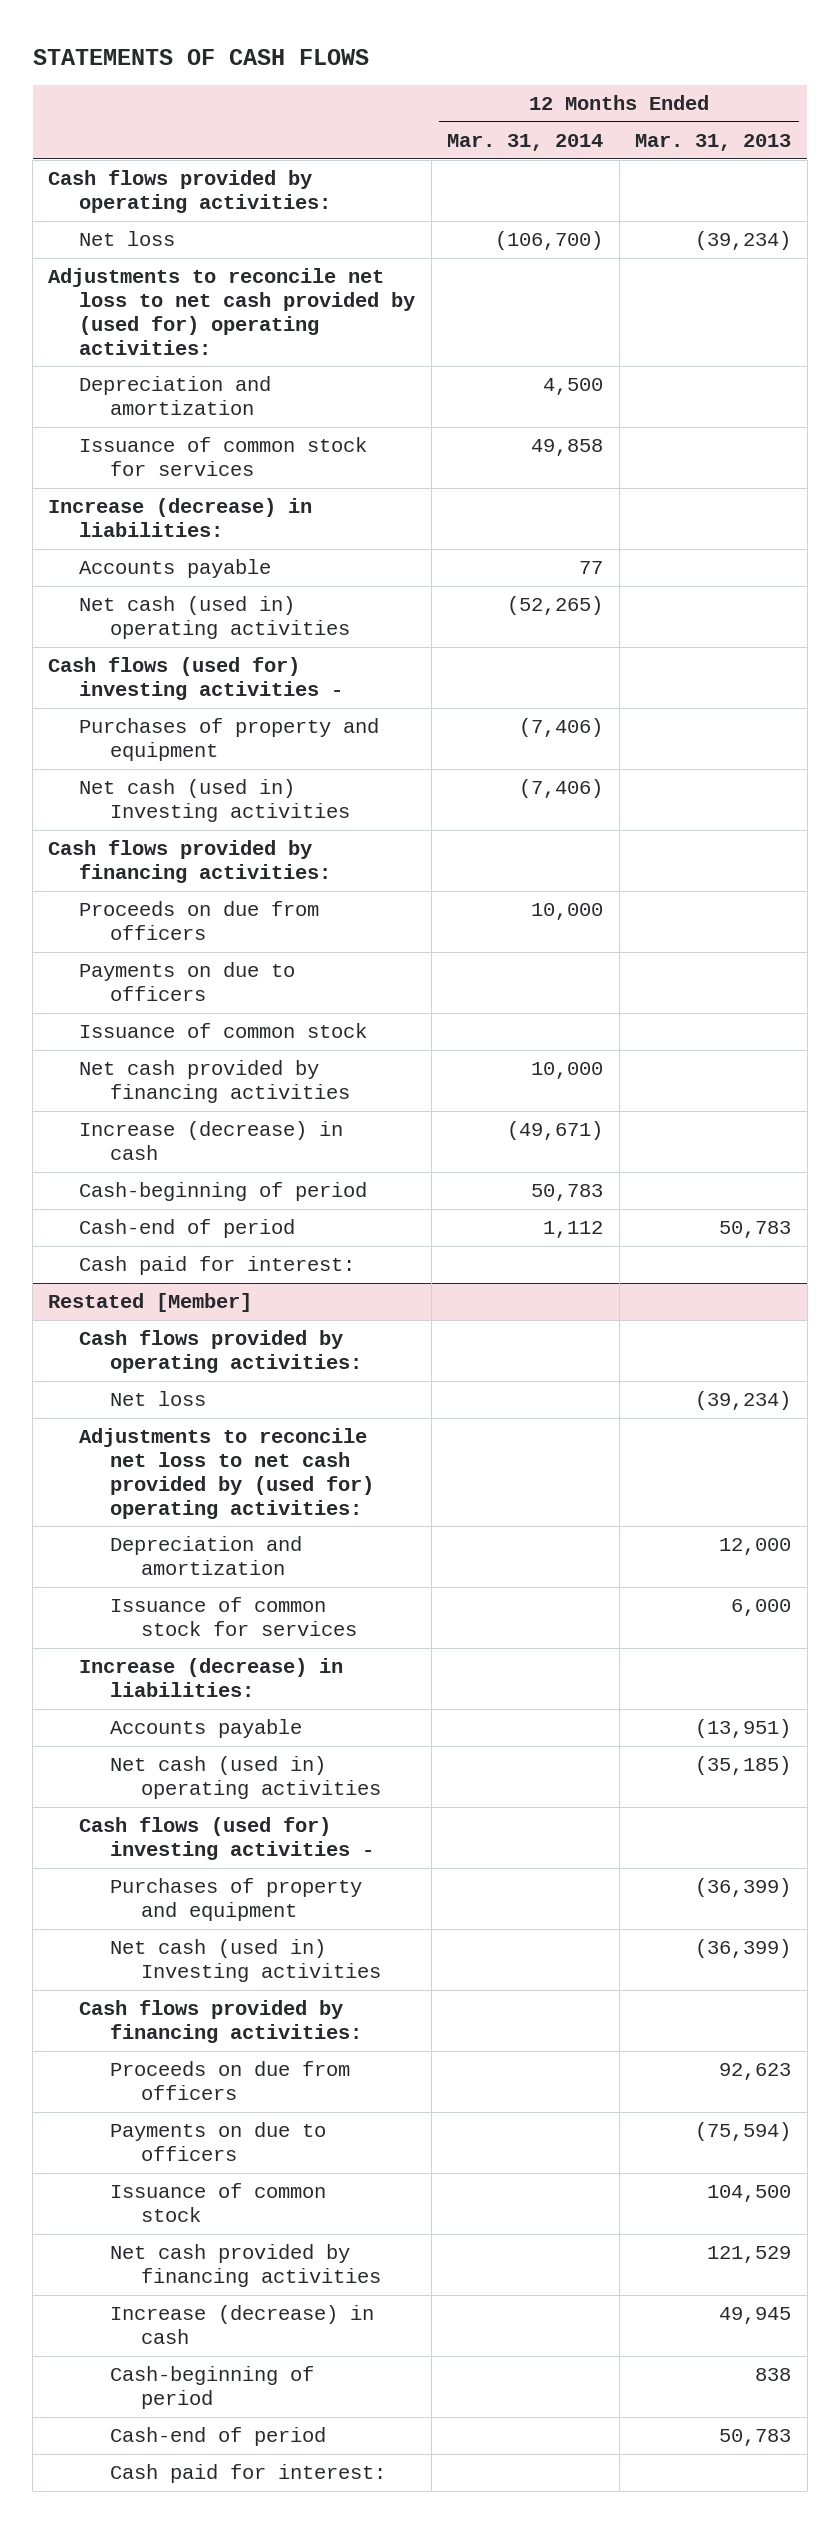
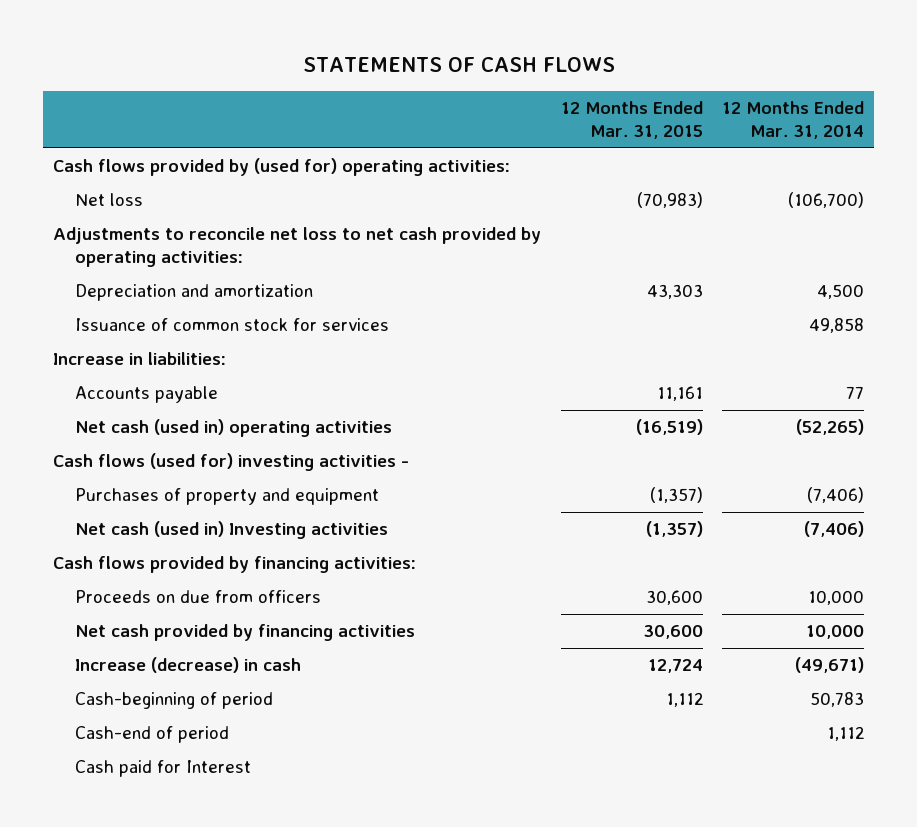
[635,133,792,151] Mar. 31, 2013 -> none
none -> [560,101,703,139] 12 Months Ended Mar. 31, 2015
[48,170,332,213] Cash flows provided by operating activities: -> [53,158,511,177] Cash flows provided by (used for) operating activities:
[48,268,416,355] Adjustments to reconcile net loss to net cash provided by (used for) operating activities: -> [53,227,542,268] Adjustments to reconcile net loss to net cash provided by operating activities:
[48,498,313,537] Increase (decrease) in liabilities: -> [53,352,227,366] Increase in liabilities:
[79,962,296,1001] Payments on due to officers -> none
[79,1023,368,1039] Issuance of common stock -> none
[48,1293,253,1313] Restated [Member] -> none
[79,1330,363,1373] Cash flows provided by operating activities: -> none
[110,1391,207,1407] Net loss -> none
[79,1428,375,1519] Adjustments to reconcile net loss to net cash provided by (used for) operating activities: -> none
[110,1536,303,1575] Depreciation and amortization -> none
[110,1597,358,1636] Issuance of common stock for services -> none
[79,1658,344,1697] Increase (decrease) in liabilities: -> none
[110,1719,303,1739] Accounts payable -> none
[110,1756,382,1799] Net cash (used in) operating activities -> none
[79,1817,375,1860] Cash flows (used for) investing activities - -> none
[110,1878,363,1921] Purchases of property and equipment -> none
[110,1939,382,1982] Net cash (used in) Investing activities -> none
[79,2000,363,2043] Cash flows provided by financing activities: -> none
[110,2061,351,2100] Proceeds on due from officers -> none
[110,2122,327,2161] Payments on due to officers -> none
[110,2183,327,2222] Issuance of common stock -> none
[110,2244,382,2287] Net cash provided by financing activities -> none
[110,2305,375,2344] Increase (decrease) in cash -> none
[110,2366,315,2409] Cash-beginning of period -> none
[110,2427,327,2447] Cash-end of period -> none
[110,2464,387,2484] Cash paid for interest: -> none
[79,1256,356,1276] Cash paid for interest: -> [74,760,251,778] Cash paid for Interest

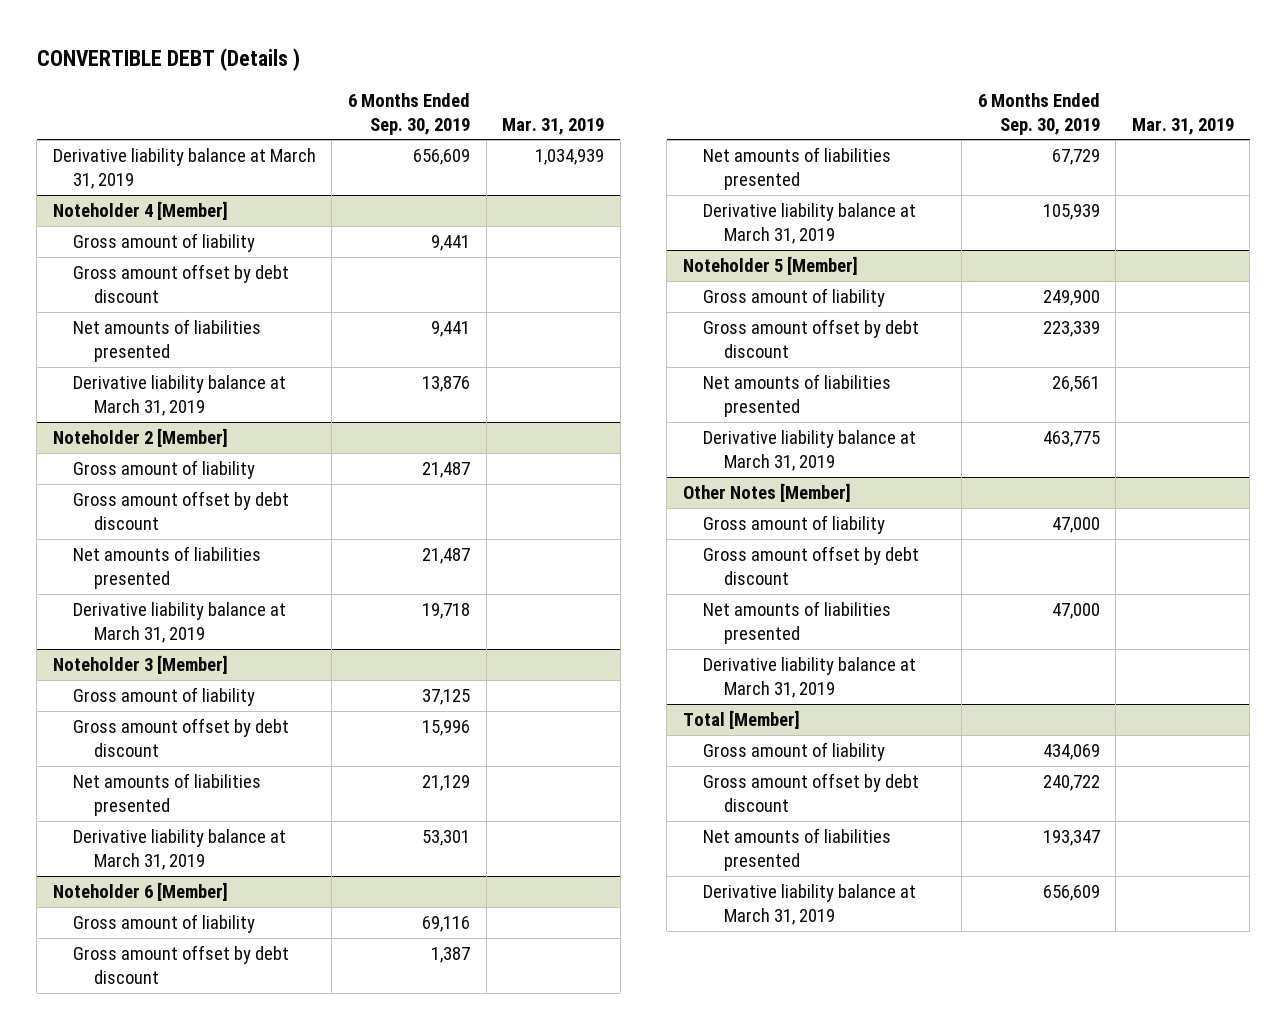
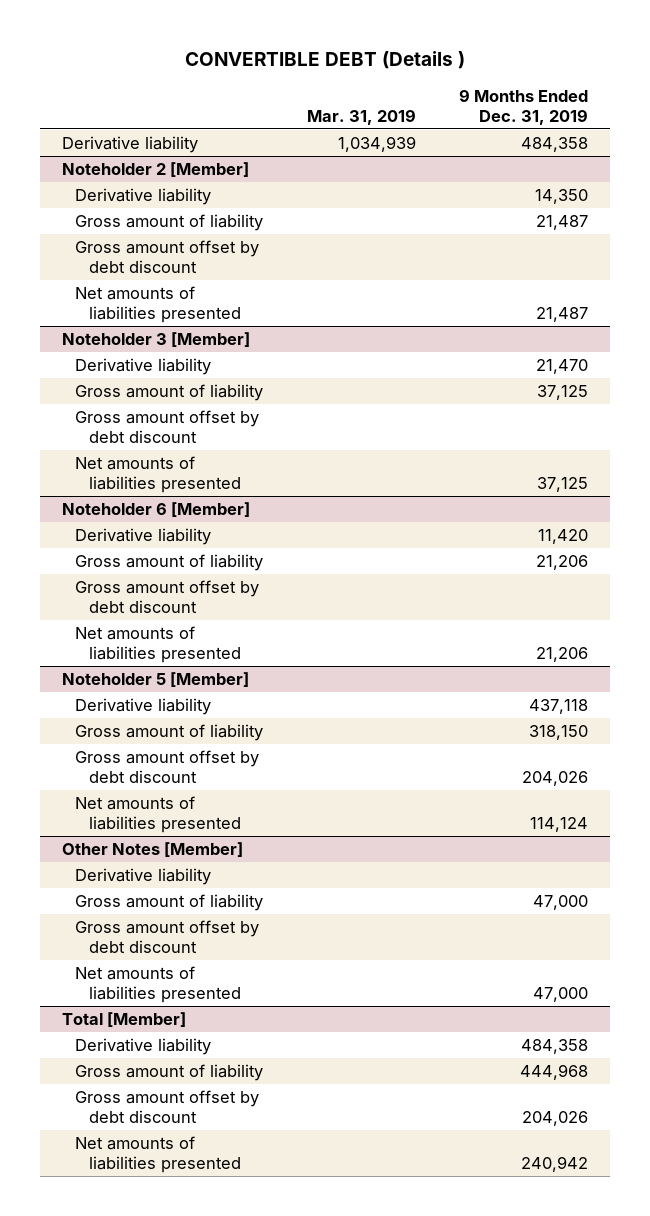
[348,92,471,135] 6 Months Ended Sep. 30, 2019 -> none
none -> [458,88,588,125] 9 Months Ended Dec. 31, 2019
[52,201,228,221] Noteholder 4 [Member] -> none
[73,233,256,253] Gross amount of liability -> none
[73,264,290,303] Gross amount offset by debt discount -> none
[73,319,262,362] Net amounts of liabilities presented -> none
[73,375,287,416] Derivative liability balance at March 31, 2019 -> none
[52,148,316,189] Derivative liability balance at March 31, 2019 -> [61,136,198,154] Derivative liability
none -> [75,188,212,206] Derivative liability
[73,602,287,643] Derivative liability balance at March 31, 2019 -> none
none -> [75,358,212,376] Derivative liability
[73,829,287,870] Derivative liability balance at March 31, 2019 -> none
none -> [75,528,212,546] Derivative liability
[703,203,917,244] Derivative liability balance at March 31, 2019 -> none
none -> [75,698,212,716] Derivative liability
[703,430,917,471] Derivative liability balance at March 31, 2019 -> none
none -> [75,868,212,886] Derivative liability
[703,657,917,698] Derivative liability balance at March 31, 2019 -> none
none -> [75,1038,212,1056] Derivative liability
[703,884,917,925] Derivative liability balance at March 31, 2019 -> none

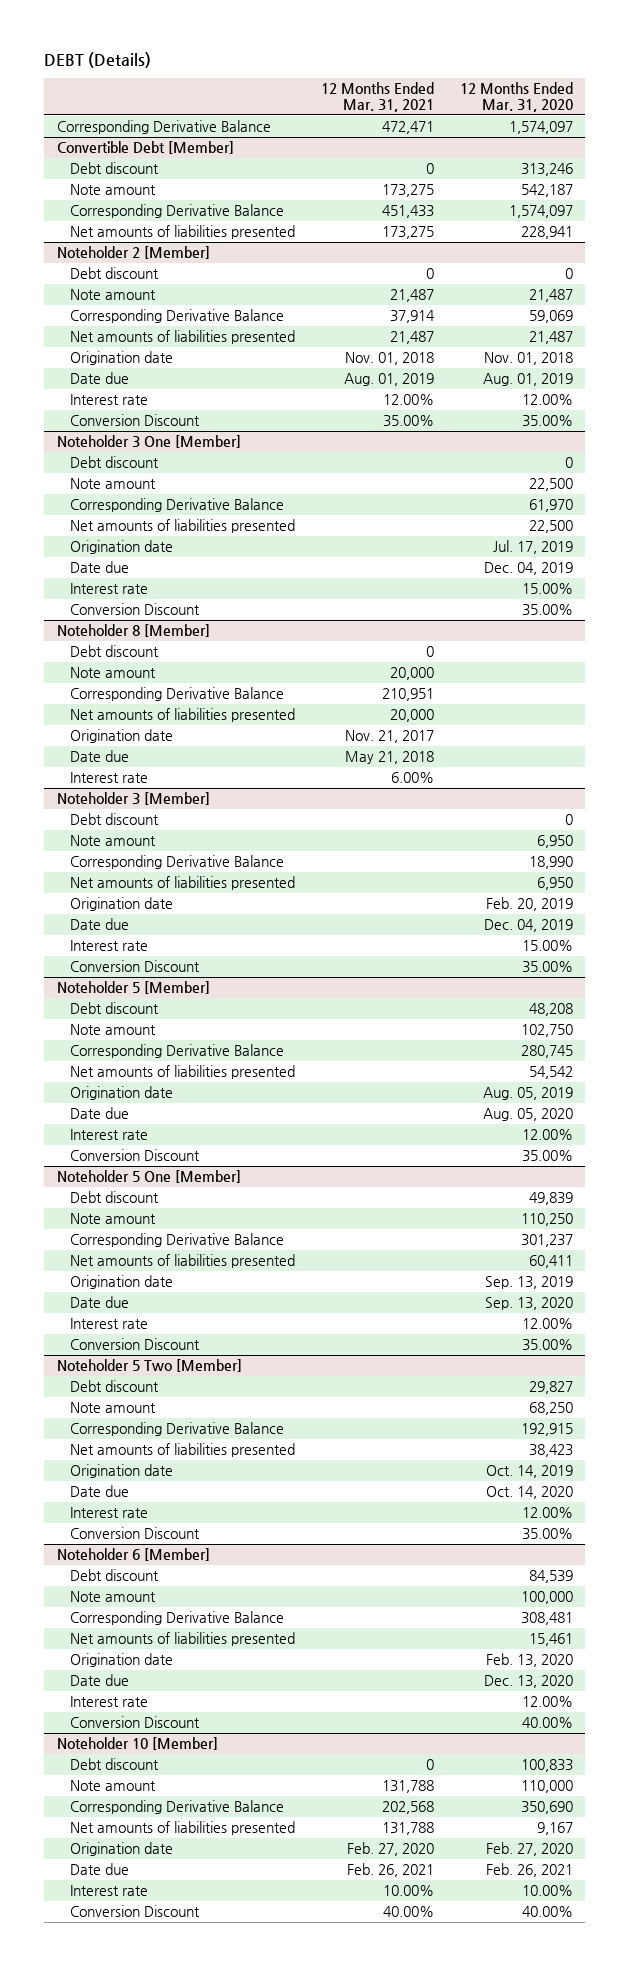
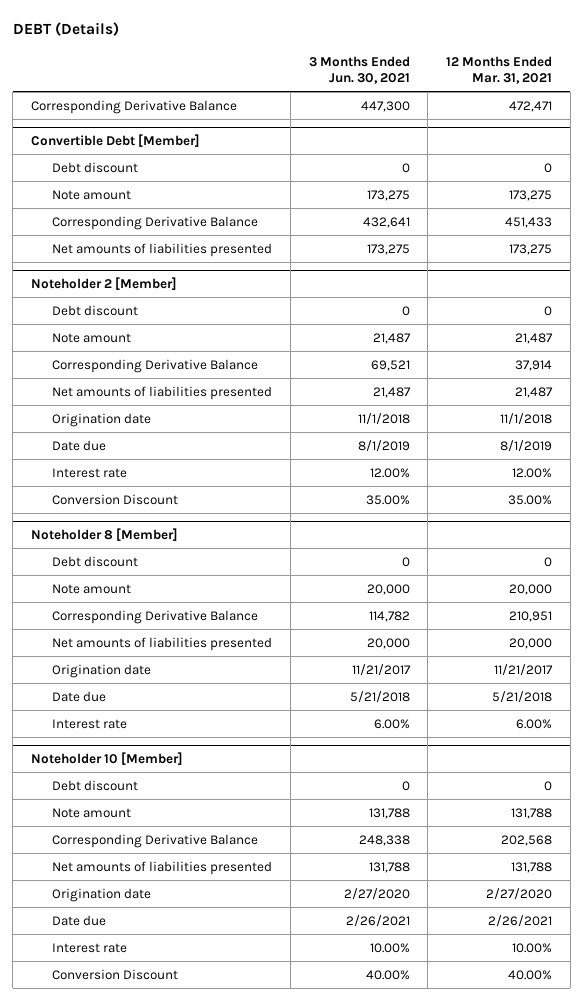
[459,81,573,113] 12 Months Ended Mar. 31, 2020 -> none
none -> [308,55,410,84] 3 Months Ended Jun. 30, 2021
[344,351,434,365] Nov. 01, 2018 -> [499,412,552,424] 11/1/2018
[343,372,434,386] Aug. 01, 2019 -> [499,439,552,451] 8/1/2019
[56,434,241,448] Noteholder 3 One [Member] -> none
[70,455,160,468] Debt discount -> none
[70,477,157,489] Note amount -> none
[70,497,285,512] Corresponding Derivative Balance -> none
[70,518,296,533] Net amounts of liabilities presented -> none
[70,539,174,554] Origination date -> none
[70,560,130,573] Date due -> none
[70,582,149,594] Interest rate -> none
[70,602,201,615] Conversion Discount -> none
[344,729,434,743] Nov. 21, 2017 -> [493,663,553,675] 11/21/2017
[344,750,434,764] May 21, 2018 -> [491,690,552,702] 5/21/2018
[56,791,210,805] Noteholder 3 [Member] -> none
[70,812,160,825] Debt discount -> none
[70,834,157,846] Note amount -> none
[70,854,285,869] Corresponding Derivative Balance -> none
[70,875,296,890] Net amounts of liabilities presented -> none
[70,896,174,911] Origination date -> none
[70,917,130,930] Date due -> none
[70,939,149,951] Interest rate -> none
[70,959,201,972] Conversion Discount -> none
[56,980,210,994] Noteholder 5 [Member] -> none
[70,1001,160,1014] Debt discount -> none
[70,1023,157,1035] Note amount -> none
[70,1043,285,1058] Corresponding Derivative Balance -> none
[70,1064,296,1079] Net amounts of liabilities presented -> none
[70,1085,174,1100] Origination date -> none
[70,1106,130,1119] Date due -> none
[70,1128,149,1140] Interest rate -> none
[70,1148,201,1161] Conversion Discount -> none
[56,1169,241,1183] Noteholder 5 One [Member] -> none
[70,1190,160,1203] Debt discount -> none
[70,1212,157,1224] Note amount -> none
[70,1232,285,1247] Corresponding Derivative Balance -> none
[70,1253,296,1268] Net amounts of liabilities presented -> none
[70,1274,174,1289] Origination date -> none
[70,1295,130,1308] Date due -> none
[70,1317,149,1329] Interest rate -> none
[70,1337,201,1350] Conversion Discount -> none
[56,1358,242,1372] Noteholder 5 Two [Member] -> none
[70,1379,160,1392] Debt discount -> none
[70,1401,157,1413] Note amount -> none
[70,1421,285,1436] Corresponding Derivative Balance -> none
[70,1442,296,1457] Net amounts of liabilities presented -> none
[70,1463,174,1478] Origination date -> none
[70,1484,130,1497] Date due -> none
[70,1506,149,1518] Interest rate -> none
[70,1526,201,1539] Conversion Discount -> none
[56,1547,210,1561] Noteholder 6 [Member] -> none
[70,1568,160,1581] Debt discount -> none
[70,1590,157,1602] Note amount -> none
[70,1610,285,1625] Corresponding Derivative Balance -> none
[70,1631,296,1646] Net amounts of liabilities presented -> none
[70,1652,174,1667] Origination date -> none
[70,1673,130,1686] Date due -> none
[70,1695,149,1707] Interest rate -> none
[70,1715,201,1728] Conversion Discount -> none
[346,1841,434,1856] Feb. 27, 2020 -> [485,887,552,899] 2/27/2020
[346,1862,434,1877] Feb. 26, 2021 -> [487,914,552,926] 2/26/2021

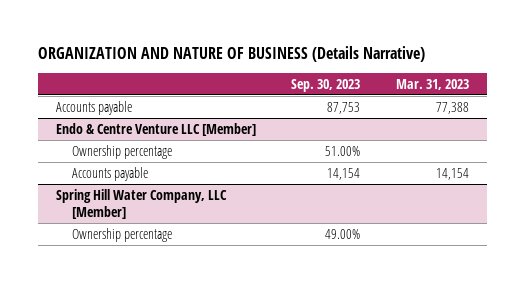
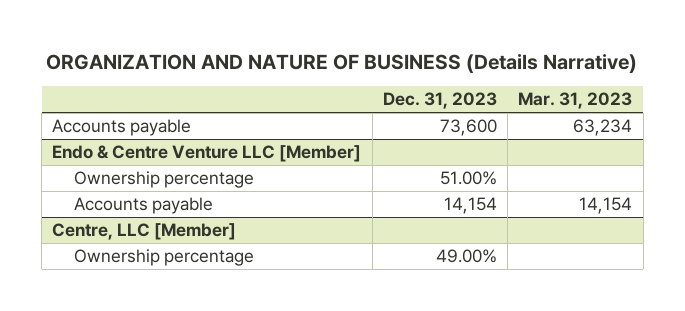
[291,78,361,92] Sep. 30, 2023 -> none
none -> [382,92,497,110] Dec. 31, 2023
[435,101,469,114] 77,388 -> [573,119,633,137] 63,234
[55,188,227,220] Spring Hill Water Company, LLC [Member] -> none
[71,227,172,242] Ownership percentage -> none
none -> [52,223,237,241] Centre, LLC [Member]
none -> [73,249,254,267] Ownership percentage

